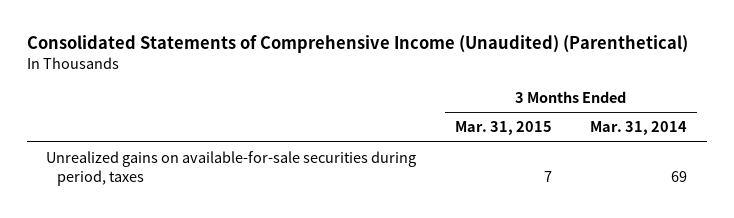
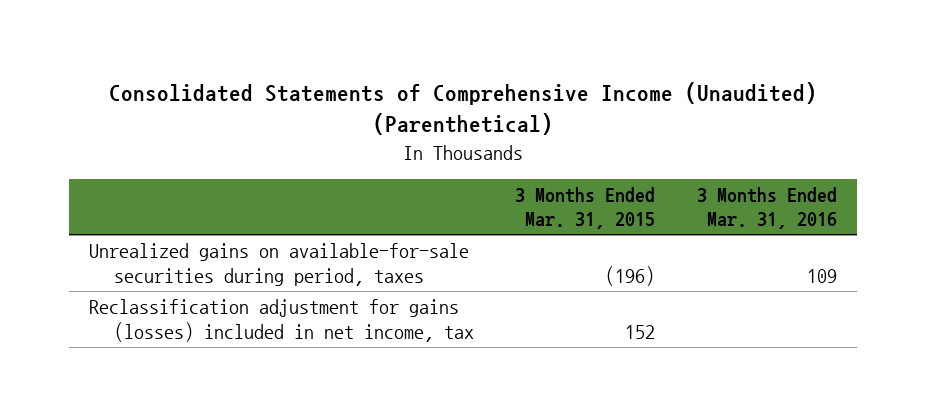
[590,121,688,136] Mar. 31, 2014 -> none
none -> [696,186,837,230] 3 Months Ended Mar. 31, 2016
[543,170,552,182] 7 -> [605,265,656,286] (196)
none -> [89,298,474,342] Reclassification adjustment for gains (losses) included in net income, tax

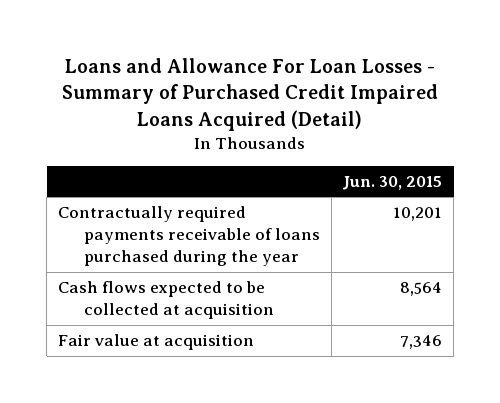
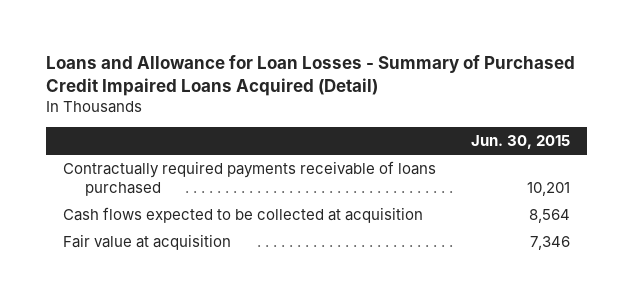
[62,57,439,131] Loans and Allowance For Loan Losses - Summary of Purchased Credit Impaired Loans Acquired (Detail) -> [45,54,575,97] Loans and Allowance for Loan Losses - Summary of Purchased Credit Impaired Loans Acquired (Detail)
[57,206,320,267] Contractually required payments receivable of loans purchased during the year -> [62,160,436,196] Contractually required payments receivable of loans purchased

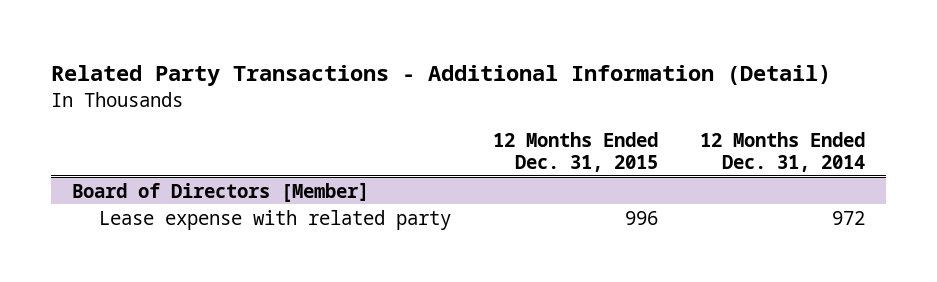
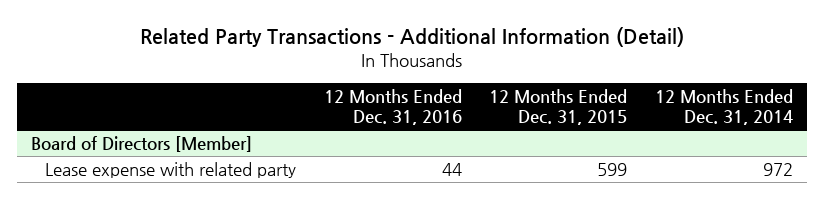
none -> [323,88,462,126] 12 Months Ended Dec. 31, 2016
[625,210,659,225] 996 -> [597,162,628,176] 599

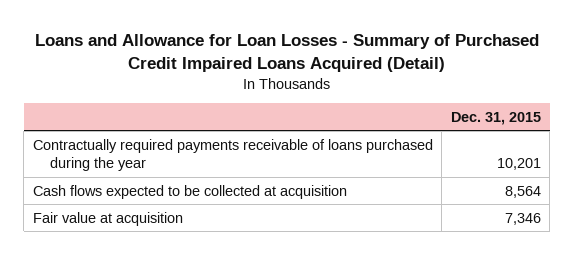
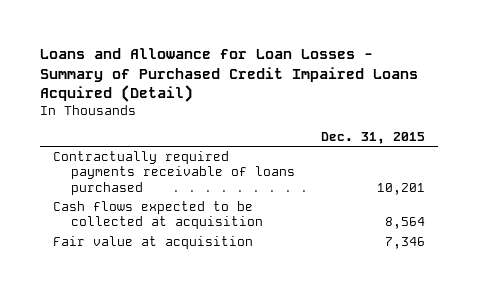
[32,138,433,172] Contractually required payments receivable of loans purchased during the year -> [53,150,296,195] Contractually required payments receivable of loans purchased

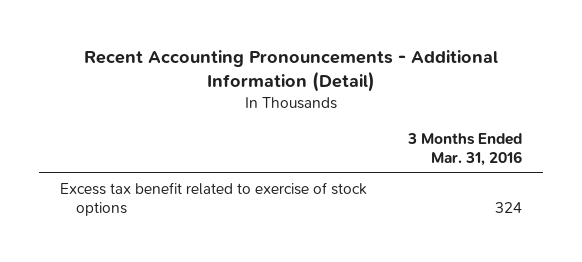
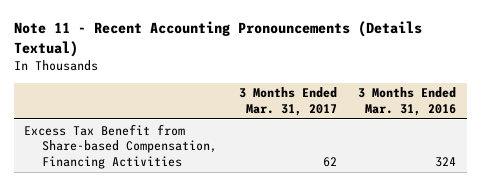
[83,50,498,93] Recent Accounting Pronouncements - Additional Information (Detail) -> [13,21,422,57] Note 11 - Recent Accounting Pronouncements (Details Textual)
none -> [238,87,337,116] 3 Months Ended Mar. 31, 2017
[59,182,367,216] Excess tax benefit related to exercise of stock options -> [24,123,217,169] Excess Tax Benefit from Share-based Compensation, Financing Activities

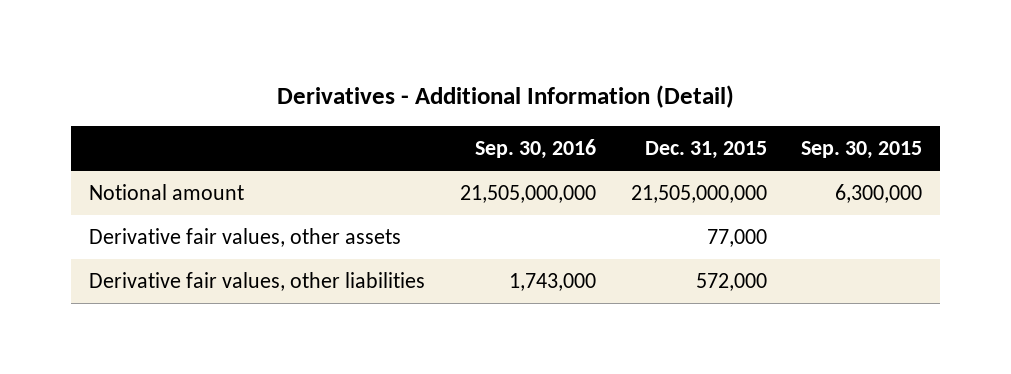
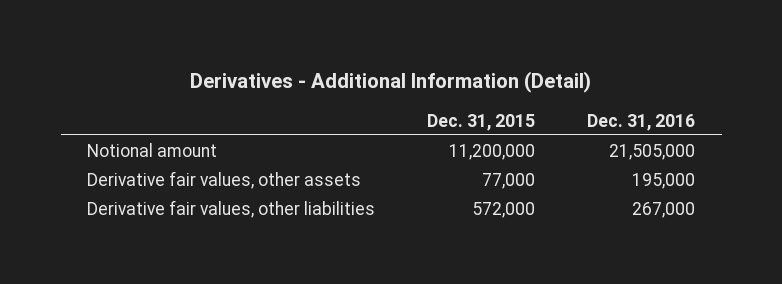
[474,139,596,160] Sep. 30, 2016 -> none
[801,141,923,160] Sep. 30, 2015 -> none
none -> [587,113,696,131] Dec. 31, 2016
[630,185,767,204] 21,505,000,000 -> [449,143,536,160] 11,200,000

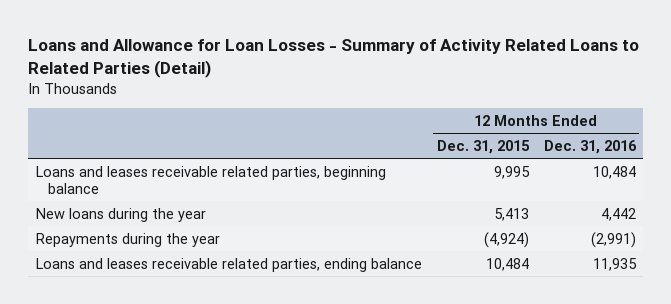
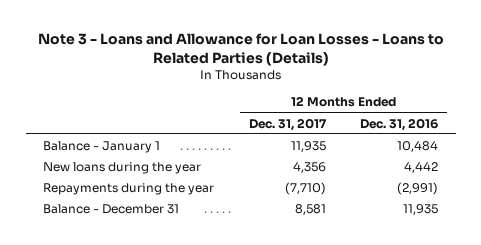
[28,39,640,78] Loans and Allowance for Loan Losses - Summary of Activity Related Loans to Related Parties (Detail) -> [37,33,444,66] Note 3 - Loans and Allowance for Loan Losses - Loans to Related Parties (Details)
[436,139,530,154] Dec. 31, 2015 -> none
none -> [248,117,327,131] Dec. 31, 2017
[35,165,386,194] Loans and leases receivable related parties, beginning balance -> [43,141,161,154] Balance - January 1
[35,257,422,272] Loans and leases receivable related parties, ending balance -> [43,204,180,215] Balance - December 31

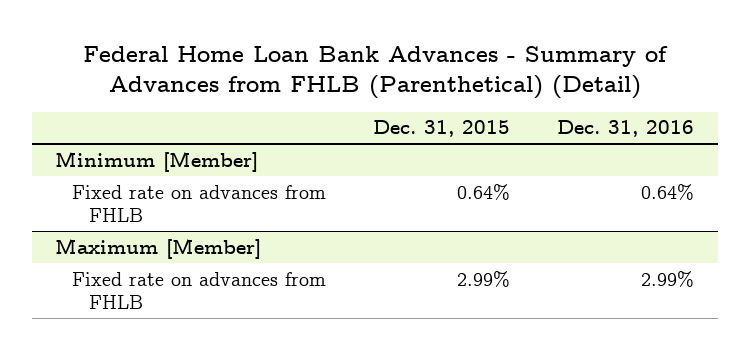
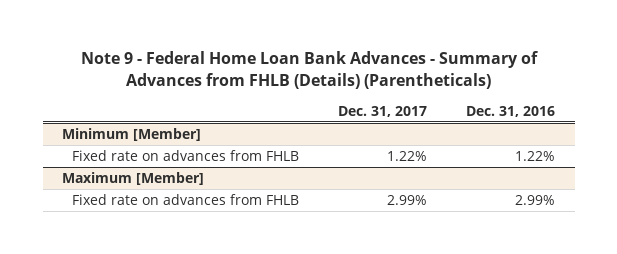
[82,45,668,100] Federal Home Loan Bank Advances - Summary of Advances from FHLB (Parenthetical) (Detail) -> [80,51,538,89] Note 9 - Federal Home Loan Bank Advances - Summary of Advances from FHLB (Details) (Parentheticals)
[372,120,510,138] Dec. 31, 2015 -> none
none -> [338,105,428,117] Dec. 31, 2017
[641,183,695,200] 0.64% -> [515,151,556,162] 1.22%

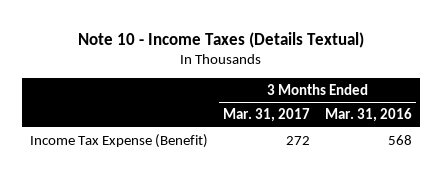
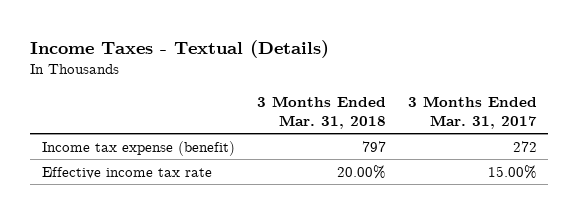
[78,31,365,48] Note 10 - Income Taxes (Details Textual) -> [30,39,330,58] Income Taxes - Textual (Details)
[325,108,413,123] Mar. 31, 2016 -> none
none -> [256,96,386,129] 3 Months Ended Mar. 31, 2018
[29,133,208,148] Income Tax Expense (Benefit) -> [41,140,235,156] Income tax expense (benefit)
none -> [41,166,212,179] Effective income tax rate

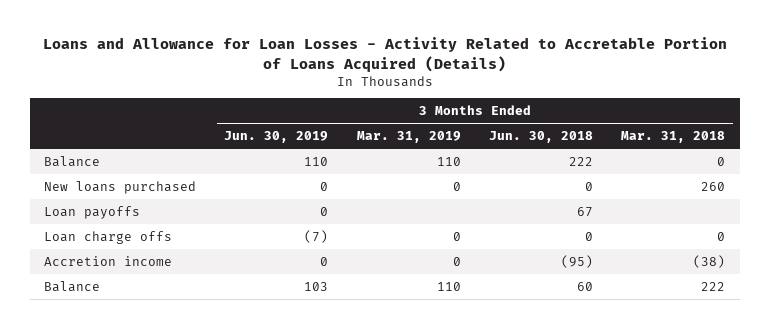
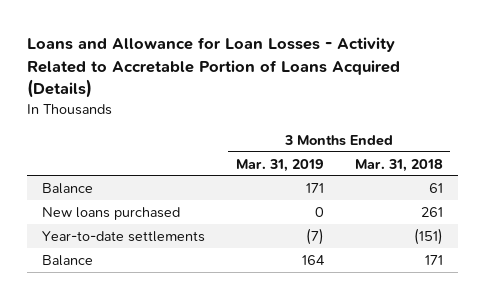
[224,131,329,144] Jun. 30, 2019 -> none
[489,131,594,144] Jun. 30, 2018 -> none
[43,205,140,219] Loan payoffs -> none
[43,230,172,244] Loan charge offs -> none
[43,255,172,266] Accretion income -> none
[436,156,461,166] 110 -> [305,182,324,193] 171
[717,156,726,166] 0 -> [428,182,443,193] 61
[701,181,726,191] 260 -> [420,206,443,217] 261
none -> [42,230,206,242] Year-to-date settlements
[436,281,461,291] 110 -> [301,254,325,265] 164
[701,281,726,291] 222 -> [424,254,443,265] 171

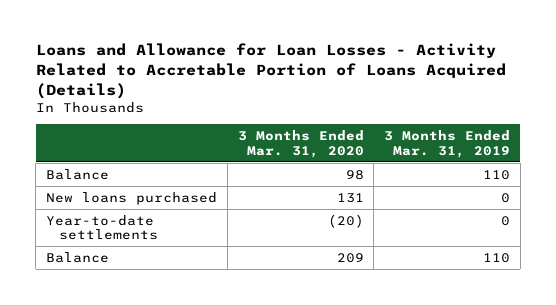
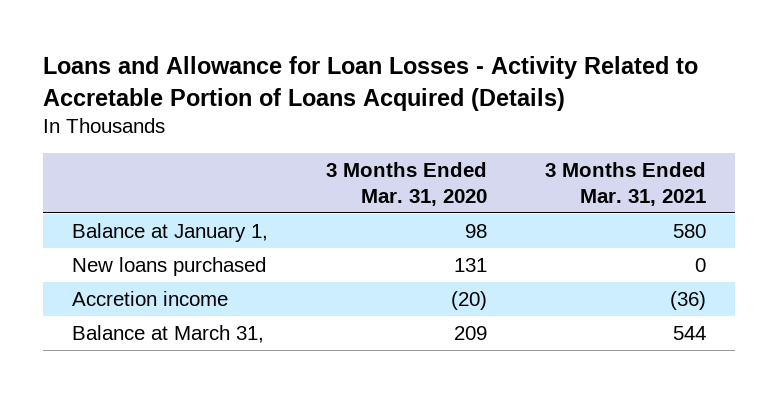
[384,129,511,158] 3 Months Ended Mar. 31, 2019 -> none
none -> [544,162,706,206] 3 Months Ended Mar. 31, 2021
[46,168,110,180] Balance -> [71,223,268,243] Balance at January 1,
[46,214,159,241] Year-to-date settlements -> none
none -> [71,291,228,307] Accretion income
[46,251,110,263] Balance -> [71,325,264,344] Balance at March 31,

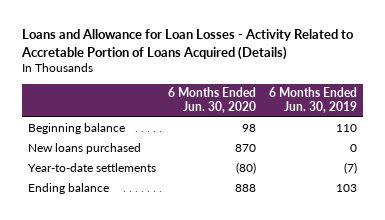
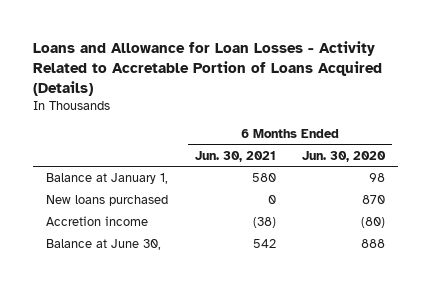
[268,87,357,114] 6 Months Ended Jun. 30, 2019 -> none
none -> [194,150,276,162] Jun. 30, 2021
[28,122,126,134] Beginning balance -> [46,173,169,185] Balance at January 1,
[28,162,157,172] Year-to-date settlements -> none
none -> [46,216,149,227] Accretion income
[28,182,110,194] Ending balance -> [46,239,162,251] Balance at June 30,

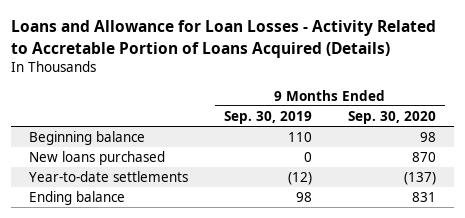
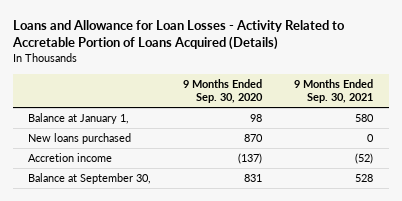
[223,110,312,124] Sep. 30, 2019 -> none
none -> [294,78,374,104] 9 Months Ended Sep. 30, 2021
[29,131,146,146] Beginning balance -> [28,113,130,125] Balance at January 1,
[29,171,189,183] Year-to-date settlements -> [28,153,113,163] Accretion income
[29,191,126,206] Ending balance -> [28,173,152,185] Balance at September 30,

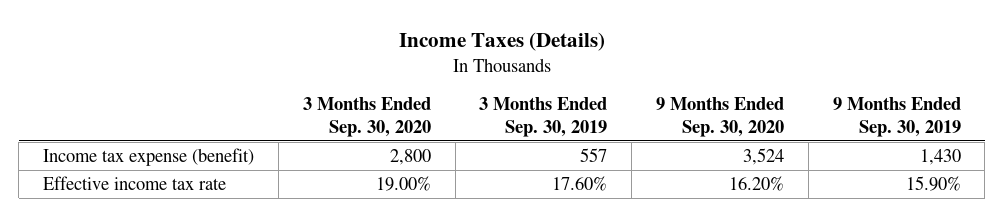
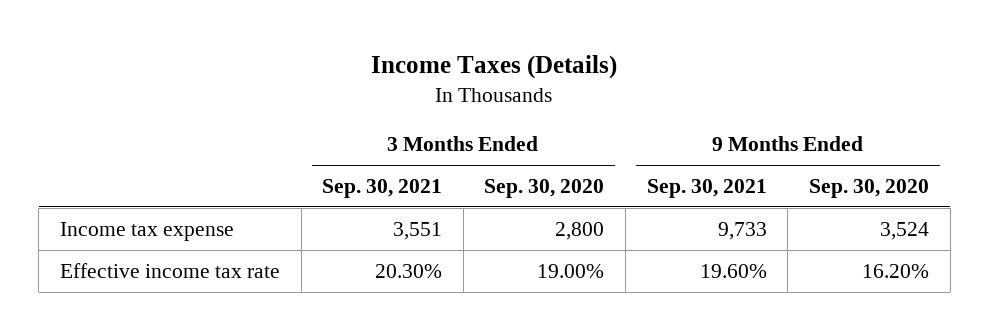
[479,97,608,138] 3 Months Ended Sep. 30, 2019 -> none
[832,97,961,138] 9 Months Ended Sep. 30, 2019 -> none
none -> [322,179,443,199] Sep. 30, 2021
none -> [646,179,767,199] Sep. 30, 2021
[43,147,255,166] Income tax expense (benefit) -> [59,221,234,241] Income tax expense

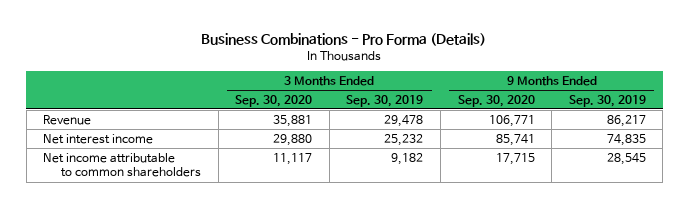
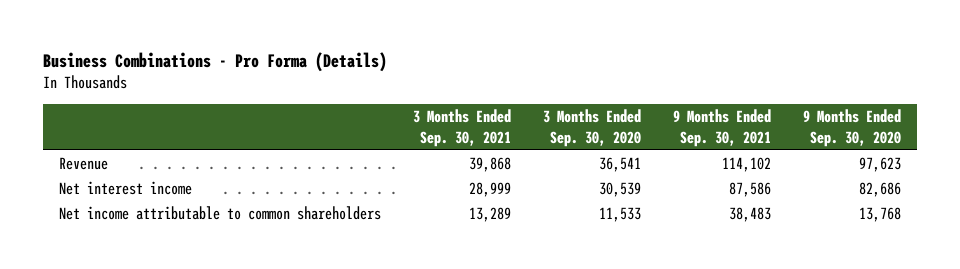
[346,94,424,107] Sep. 30, 2019 -> none
[568,94,646,107] Sep. 30, 2019 -> none
none -> [412,109,511,147] 3 Months Ended Sep. 30, 2021
none -> [673,109,772,147] 9 Months Ended Sep. 30, 2021
[273,114,313,127] 35,881 -> [599,157,642,173] 36,541
[488,114,535,127] 106,771 -> [859,157,902,173] 97,623
[273,133,313,146] 29,880 -> [599,182,642,198] 30,539
[495,133,535,146] 85,741 -> [859,182,902,198] 82,686
[273,152,313,165] 11,117 -> [599,207,642,223] 11,533
[495,152,535,165] 17,715 -> [859,207,902,223] 13,768

